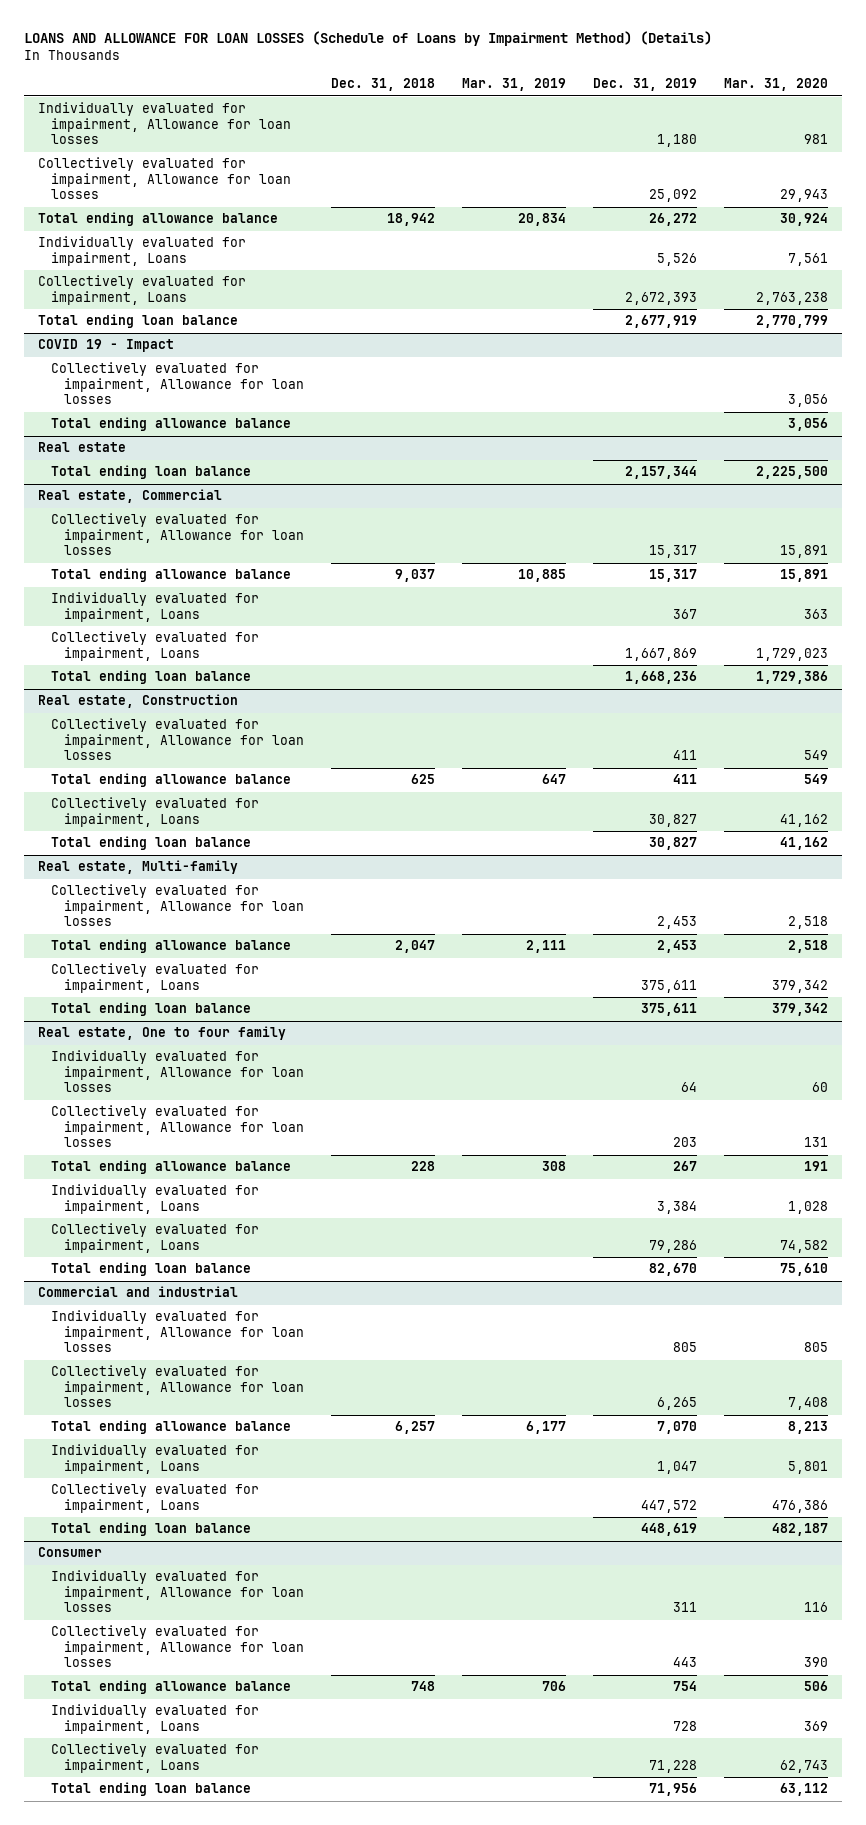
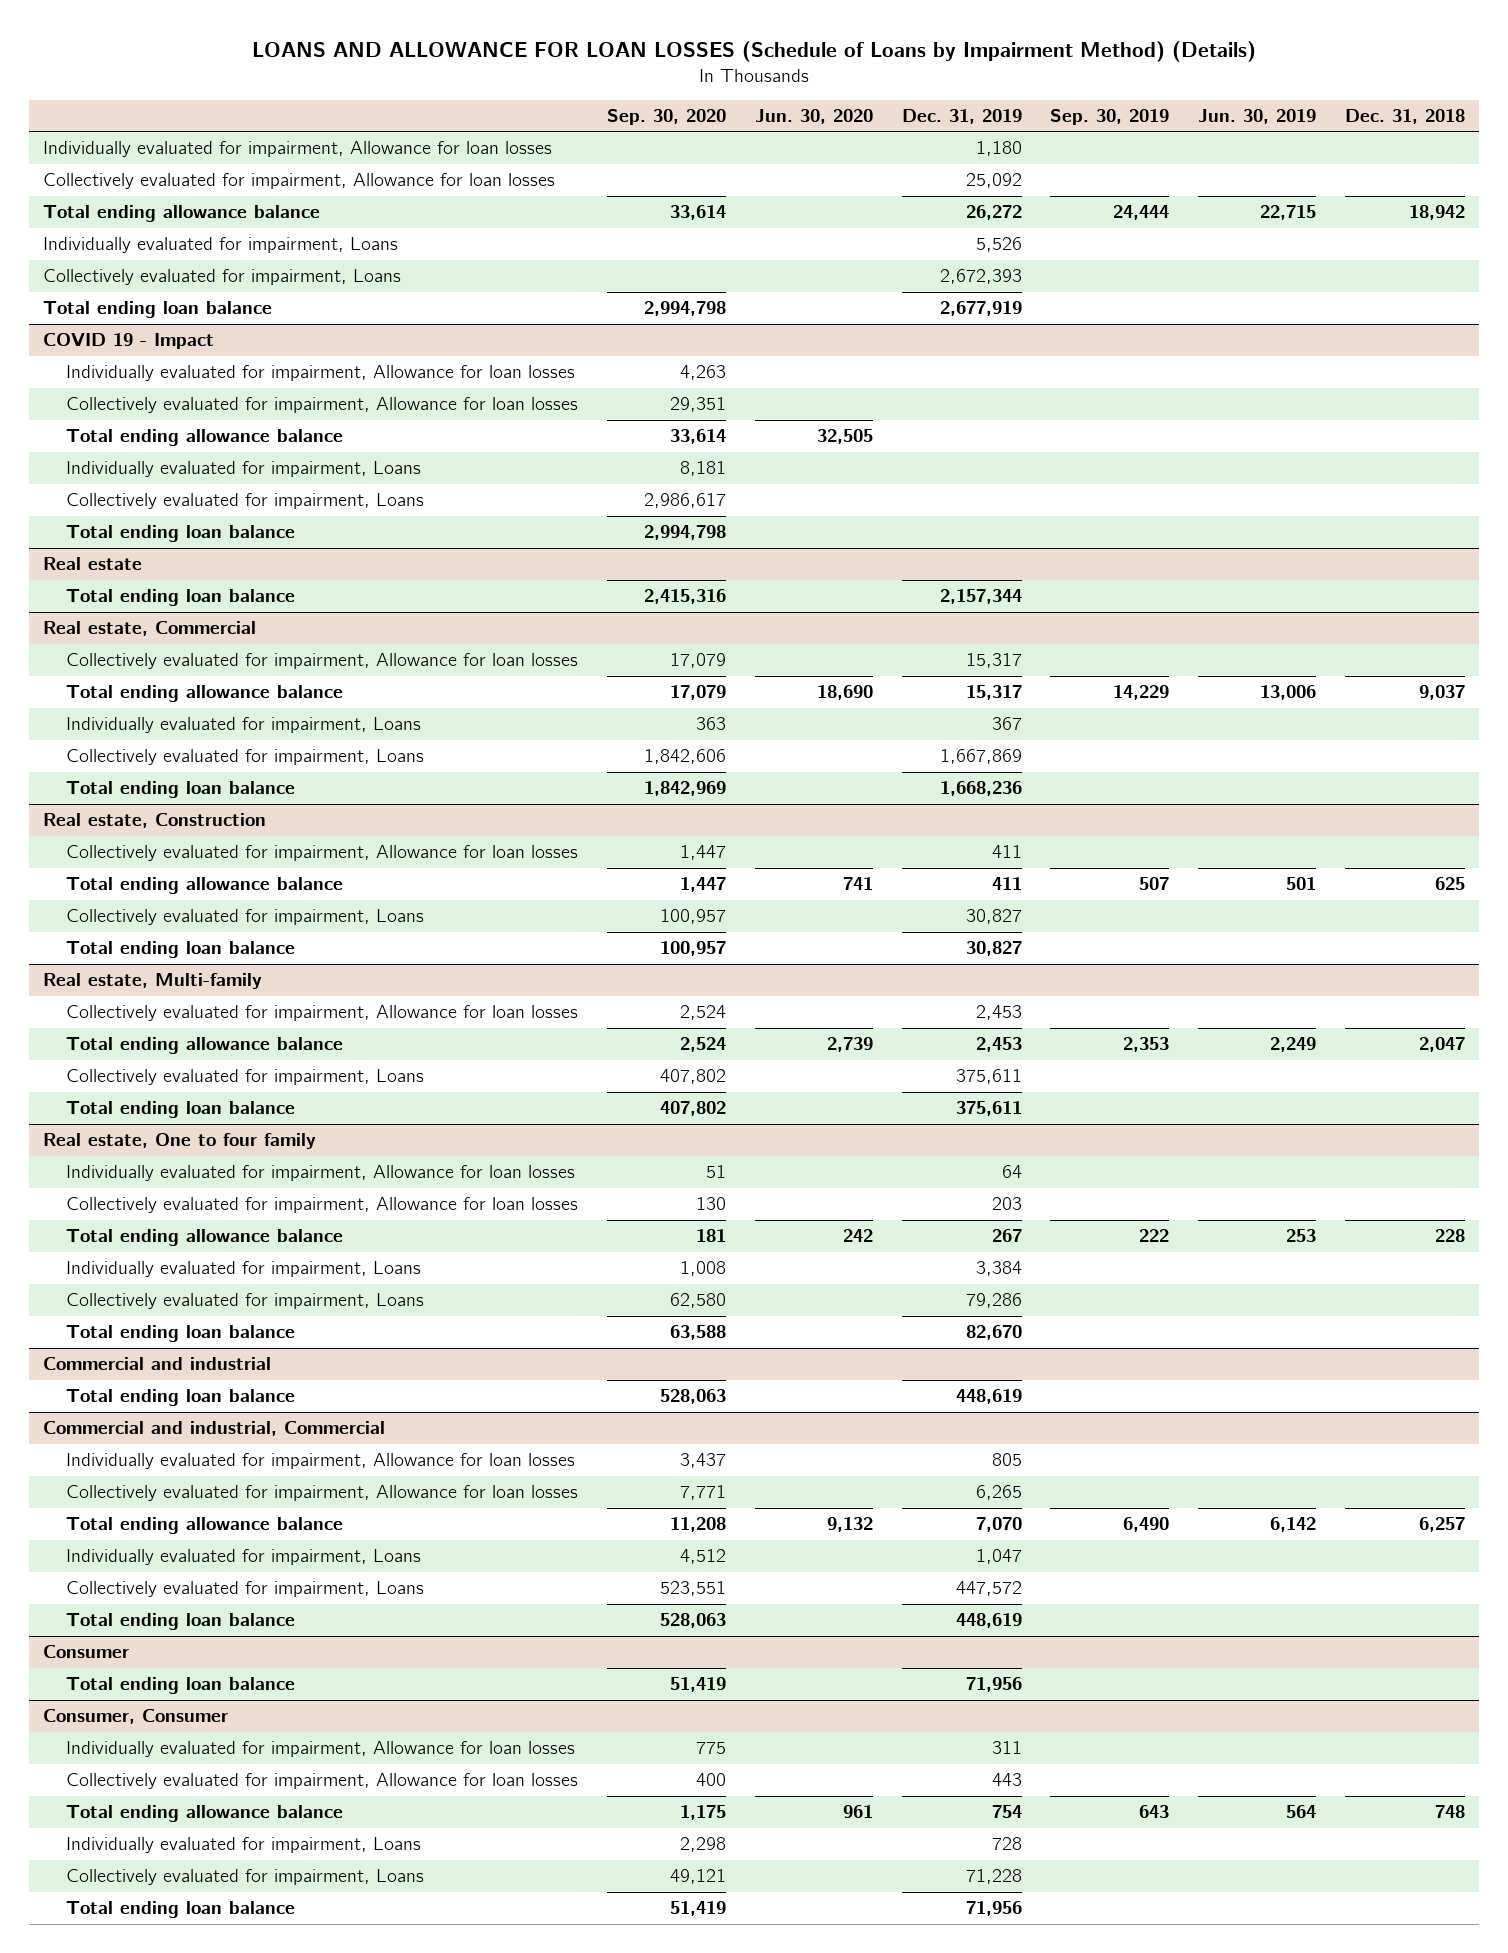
[462,78,567,92] Mar. 31, 2019 -> none
[724,78,829,92] Mar. 31, 2020 -> none
none -> [607,108,727,125] Sep. 30, 2020
none -> [754,108,873,124] Jun. 30, 2020
none -> [1050,108,1170,125] Sep. 30, 2019
none -> [1198,108,1317,124] Jun. 30, 2019
none -> [66,365,576,382] Individually evaluated for impairment, Allowance for loan losses
none -> [66,461,422,478] Individually evaluated for impairment, Loans
none -> [66,493,425,510] Collectively evaluated for impairment, Loans
none -> [66,525,296,543] Total ending loan balance
none -> [66,1389,296,1407] Total ending loan balance
none -> [42,1421,385,1437] Commercial and industrial, Commercial
none -> [66,1677,296,1695] Total ending loan balance
none -> [42,1709,228,1725] Consumer, Consumer

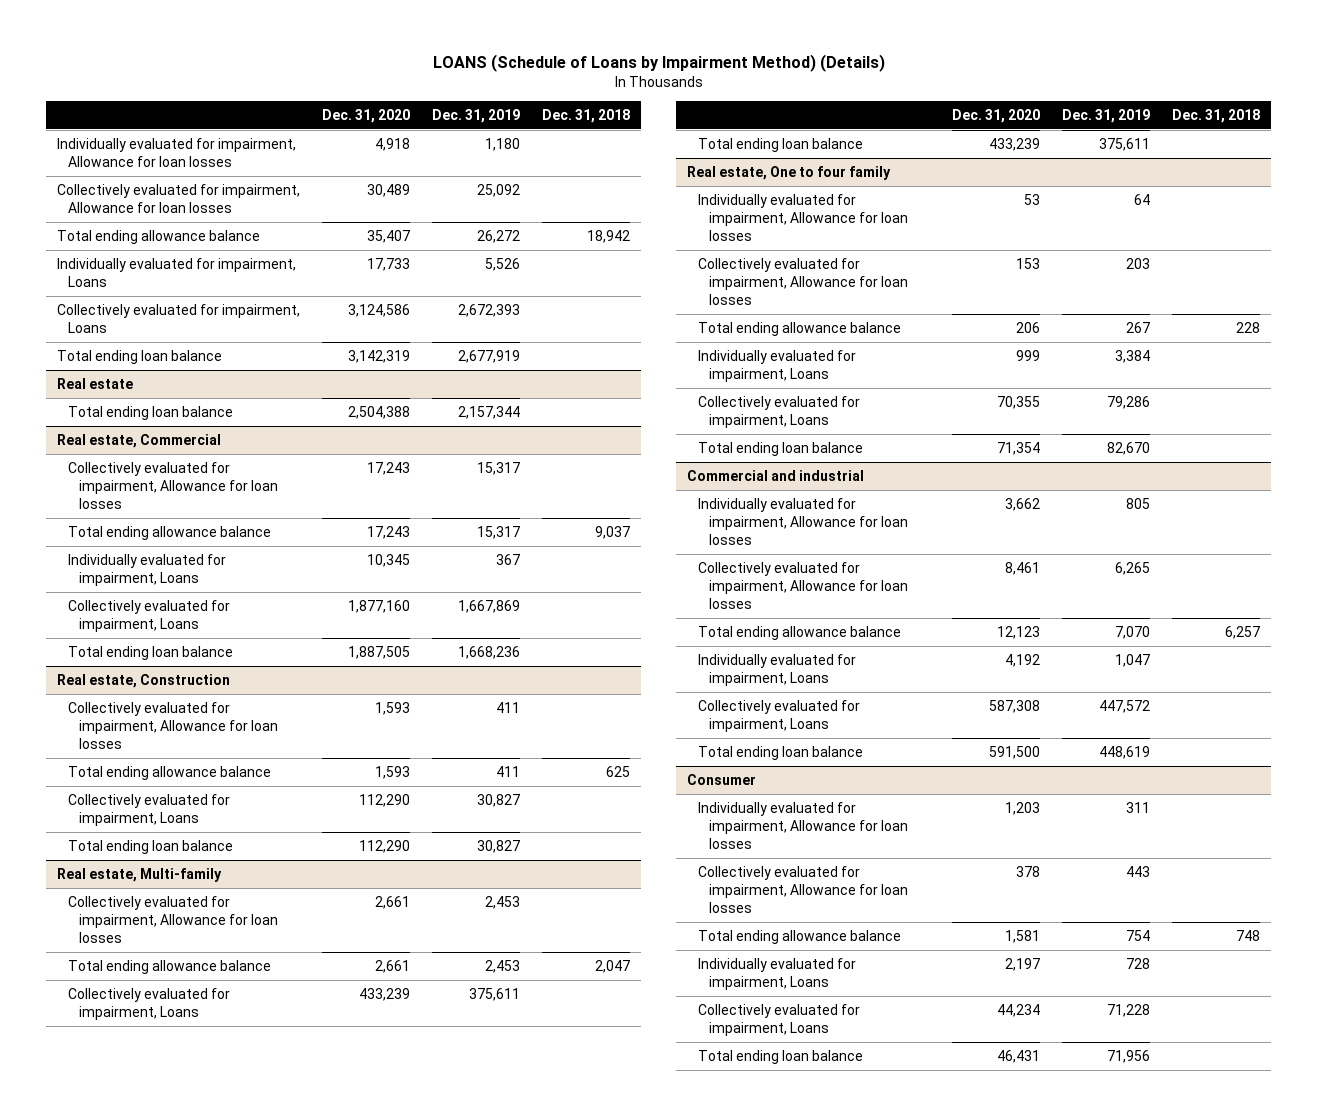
[251,40,1256,62] LOANS AND ALLOWANCE FOR LOAN LOSSES (Schedule of Loans by Impairment Method) (Details) -> [432,53,885,72] LOANS (Schedule of Loans by Impairment Method) (Details)
[607,108,727,125] Sep. 30, 2020 -> none
[754,108,873,124] Jun. 30, 2020 -> none
[1050,108,1170,125] Sep. 30, 2019 -> none
[1198,108,1317,124] Jun. 30, 2019 -> none
none -> [322,108,411,123] Dec. 31, 2020
[42,333,214,350] COVID 19 - Impact -> none
[66,365,576,382] Individually evaluated for impairment, Allowance for loan losses -> none
[66,397,579,414] Collectively evaluated for impairment, Allowance for loan losses -> none
[66,429,344,447] Total ending allowance balance -> none
[66,461,422,478] Individually evaluated for impairment, Loans -> none
[66,493,425,510] Collectively evaluated for impairment, Loans -> none
[66,525,296,543] Total ending loan balance -> none
[66,1389,296,1407] Total ending loan balance -> none
[42,1421,385,1437] Commercial and industrial, Commercial -> none
[66,1677,296,1695] Total ending loan balance -> none
[42,1709,228,1725] Consumer, Consumer -> none

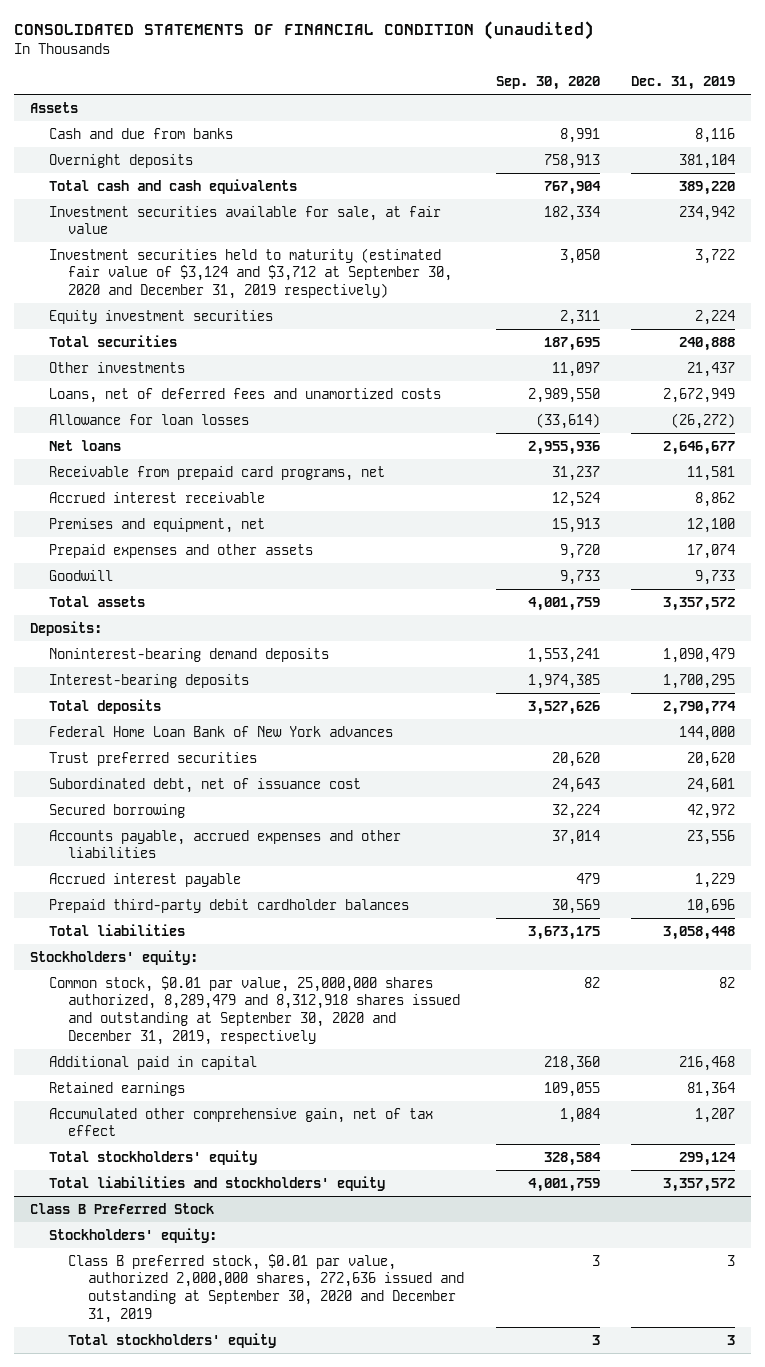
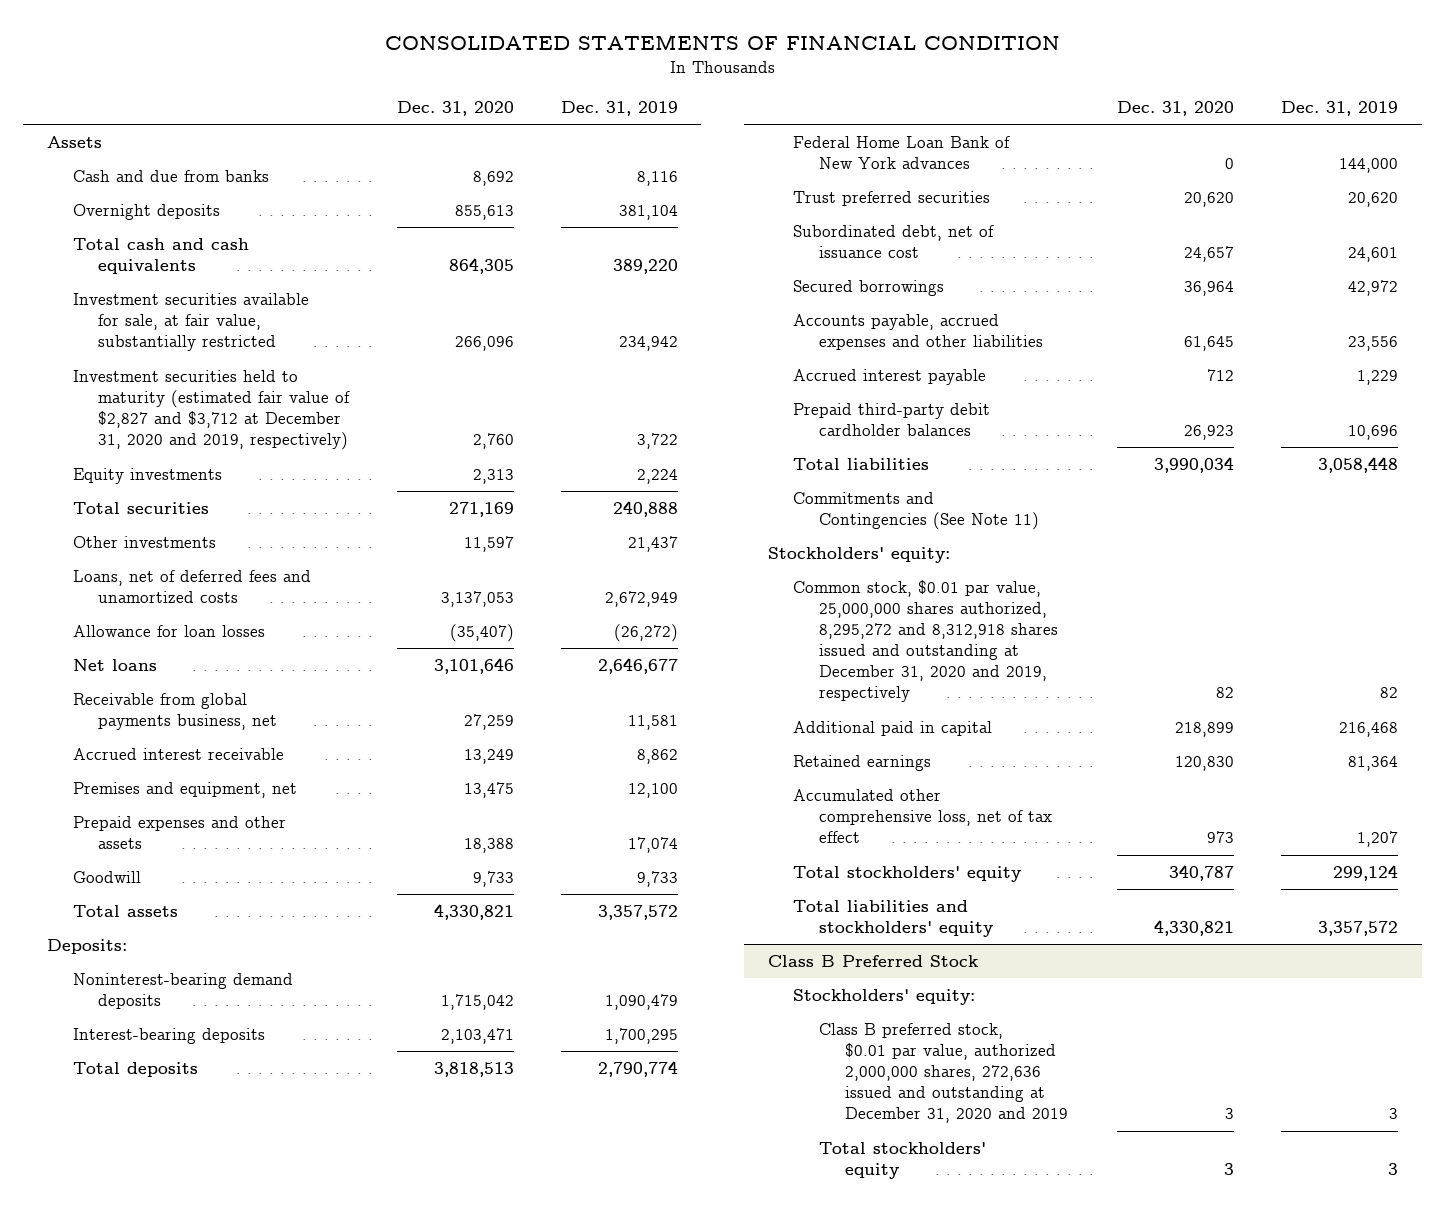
[13,21,594,41] CONSOLIDATED STATEMENTS OF FINANCIAL CONDITION (unaudited) -> [384,33,1060,50] CONSOLIDATED STATEMENTS OF FINANCIAL CONDITION
[495,76,600,91] Sep. 30, 2020 -> none
none -> [396,100,514,116] Dec. 31, 2020
[48,205,441,235] Investment securities available for sale, at fair value -> [72,293,309,352] Investment securities available for sale, at fair value, substantially restricted
[48,247,453,299] Investment securities held to maturity (estimated fair value of $3,124 and $3,712 at September 30, 2020 and December 31, 2019 respectively) -> [72,370,351,451] Investment securities held to maturity (estimated fair value of $2,827 and $3,712 at December 31, 2020 and 2019, respectively)
[48,309,273,324] Equity investment securities -> [72,468,222,485] Equity investments
[48,465,385,481] Receivable from prepaid card programs, net -> [72,693,278,731] Receivable from global payments business, net
[48,803,185,818] Secured borrowing -> [793,280,945,297] Secured borrowings
none -> [793,492,1040,531] Commitments and Contingencies (See Note 11)
[48,975,461,1045] Common stock, $0.01 par value, 25,000,000 shares authorized, 8,289,479 and 8,312,918 shares issued and outstanding at September 30, 2020 and December 31, 2019, respectively -> [793,580,1059,703] Common stock, $0.01 par value, 25,000,000 shares authorized, 8,295,272 and 8,312,918 shares issued and outstanding at December 31, 2020 and 2019, respectively
[48,1107,433,1137] Accumulated other comprehensive gain, net of tax effect -> [793,789,1053,844] Accumulated other comprehensive loss, net of tax effect
[68,1253,464,1323] Class B preferred stock, $0.01 par value, authorized 2,000,000 shares, 272,636 issued and outstanding at September 30, 2020 and December 31, 2019 -> [819,1023,1068,1124] Class B preferred stock, $0.01 par value, authorized 2,000,000 shares, 272,636 issued and outstanding at December 31, 2020 and 2019

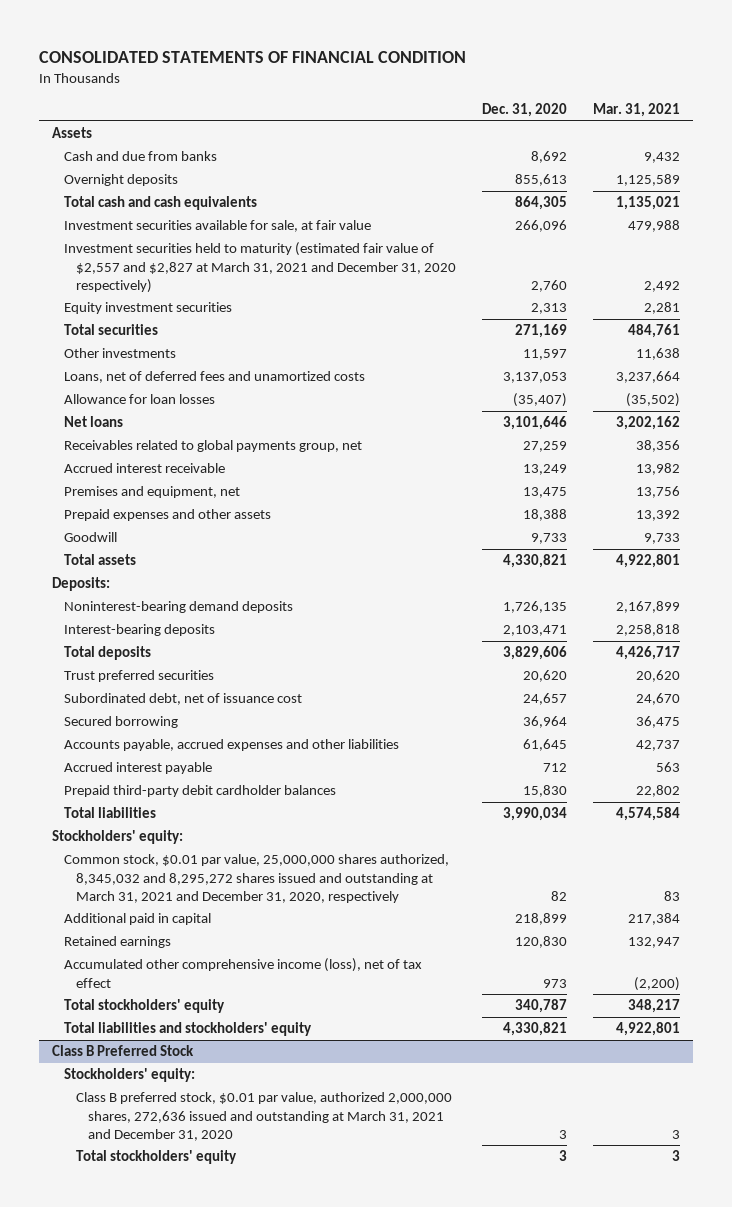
[560,100,678,116] Dec. 31, 2019 -> none
none -> [593,103,681,118] Mar. 31, 2021
[72,293,309,352] Investment securities available for sale, at fair value, substantially restricted -> [64,220,372,233] Investment securities available for sale, at fair value
[72,370,351,451] Investment securities held to maturity (estimated fair value of $2,827 and $3,712 at December 31, 2020 and 2019, respectively) -> [64,242,457,294] Investment securities held to maturity (estimated fair value of $2,557 and $2,827 at March 31, 2021 and December 31, 2020 respectively)
[72,468,222,485] Equity investments -> [64,302,233,315] Equity investment securities
[72,693,278,731] Receivable from global payments business, net -> [64,440,363,453] Receivables related to global payments group, net
[440,994,514,1011] 1,715,042 -> [503,601,568,614] 1,726,135
[793,136,1011,170] Federal Home Loan Bank of New York advances -> none
[433,1062,514,1078] 3,818,513 -> [503,646,568,661] 3,829,606
[793,280,945,297] Secured borrowings -> [64,716,179,729] Secured borrowing
[1184,425,1235,441] 26,923 -> [523,785,568,798] 15,830
[793,492,1040,531] Commitments and Contingencies (See Note 11) -> none
[793,580,1059,703] Common stock, $0.01 par value, 25,000,000 shares authorized, 8,295,272 and 8,312,918 shares issued and outstanding at December 31, 2020 and 2019, respectively -> [64,854,450,904] Common stock, $0.01 par value, 25,000,000 shares authorized, 8,345,032 and 8,295,272 shares issued and outstanding at March 31, 2021 and December 31, 2020, respectively
[793,789,1053,844] Accumulated other comprehensive loss, net of tax effect -> [64,958,423,988] Accumulated other comprehensive income (loss), net of tax effect
[819,1023,1068,1124] Class B preferred stock, $0.01 par value, authorized 2,000,000 shares, 272,636 issued and outstanding at December 31, 2020 and 2019 -> [76,1092,453,1142] Class B preferred stock, $0.01 par value, authorized 2,000,000 shares, 272,636 issued and outstanding at March 31, 2021 and December 31, 2020

